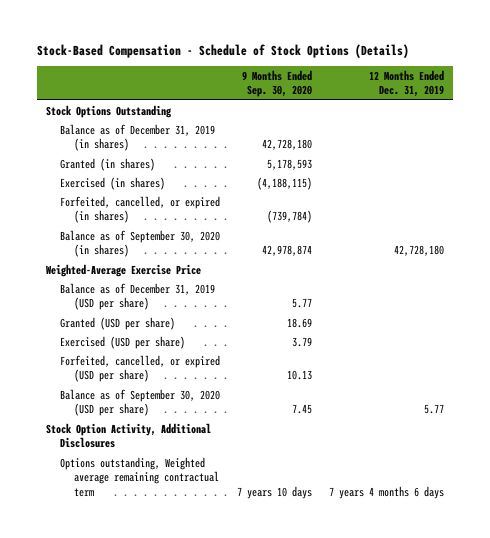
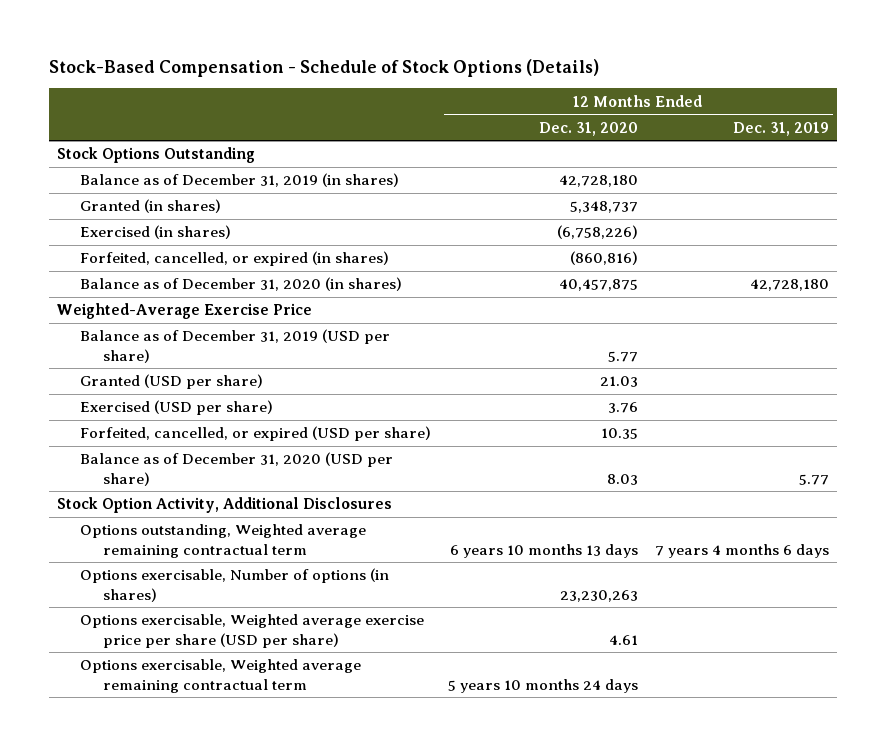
[242,69,313,98] 9 Months Ended Sep. 30, 2020 -> none
none -> [538,121,638,136] Dec. 31, 2020
[59,229,220,258] Balance as of September 30, 2020 (in shares) -> [80,277,403,292] Balance as of December 31, 2020 (in shares)
[59,388,220,417] Balance as of September 30, 2020 (USD per share) -> [80,452,394,486] Balance as of December 31, 2020 (USD per share)
none -> [80,568,390,602] Options exercisable, Number of options (in shares)
none -> [80,614,425,648] Options exercisable, Weighted average exercise price per share (USD per share)
none -> [80,659,362,693] Options exercisable, Weighted average remaining contractual term

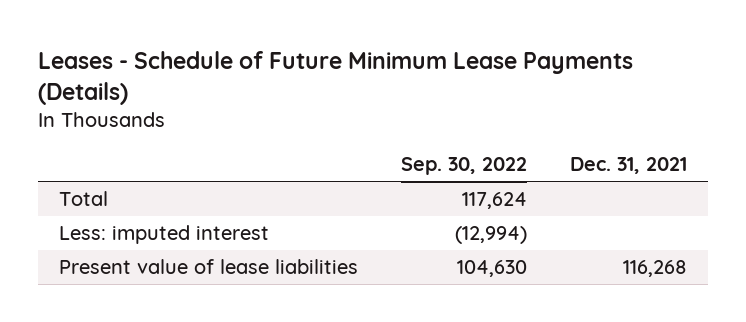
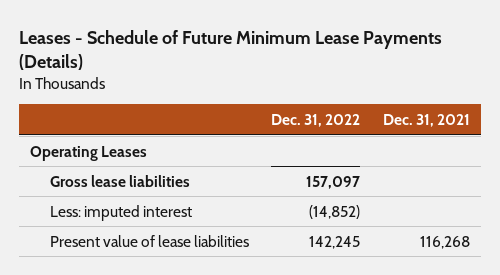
[400,157,527,176] Sep. 30, 2022 -> none
none -> [271,114,361,128] Dec. 31, 2022
none -> [30,145,148,161] Operating Leases
[59,190,109,206] Total -> [50,174,191,187] Gross lease liabilities

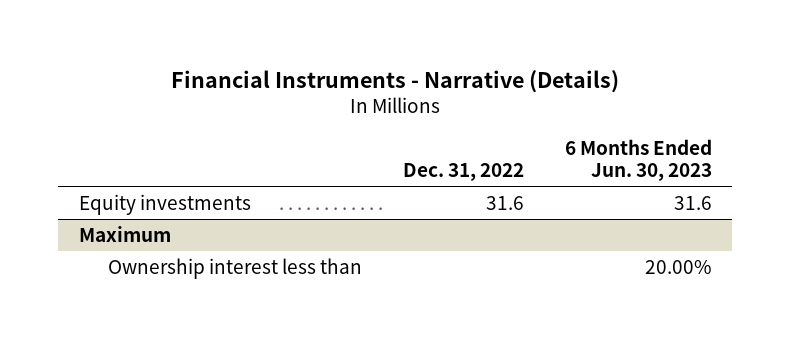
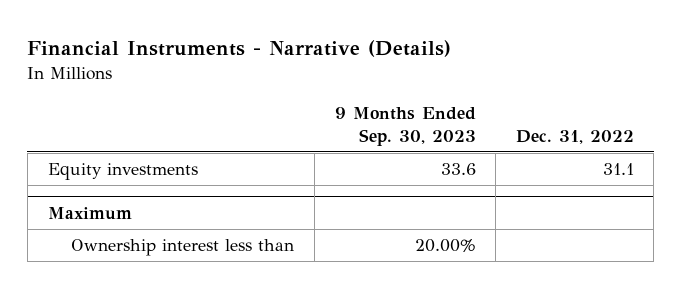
[564,138,712,182] 6 Months Ended Jun. 30, 2023 -> none
none -> [334,106,476,146] 9 Months Ended Sep. 30, 2023
[485,195,524,210] 31.6 -> [602,163,634,176] 31.1

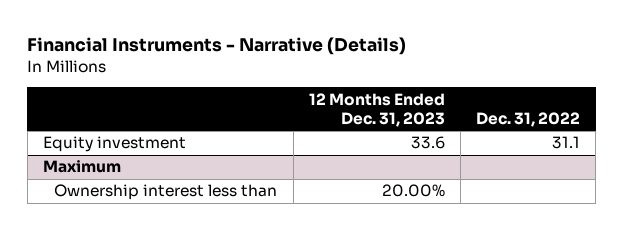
[334,106,476,146] 9 Months Ended Sep. 30, 2023 -> none
none -> [308,92,445,127] 12 Months Ended Dec. 31, 2023
[47,163,198,181] Equity investments -> [43,136,187,153] Equity investment

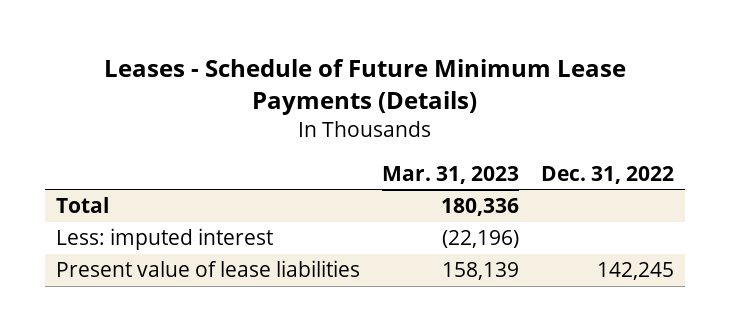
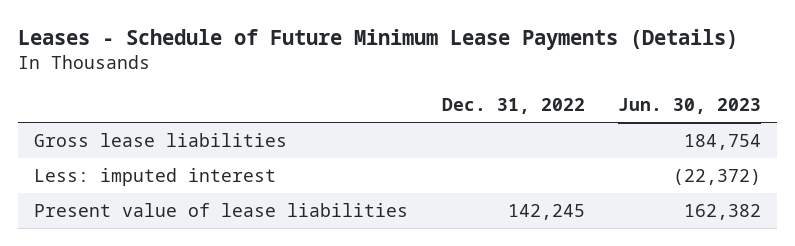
[381,165,519,184] Mar. 31, 2023 -> none
none -> [617,98,761,115] Jun. 30, 2023
[55,197,109,214] Total -> [34,133,288,148] Gross lease liabilities

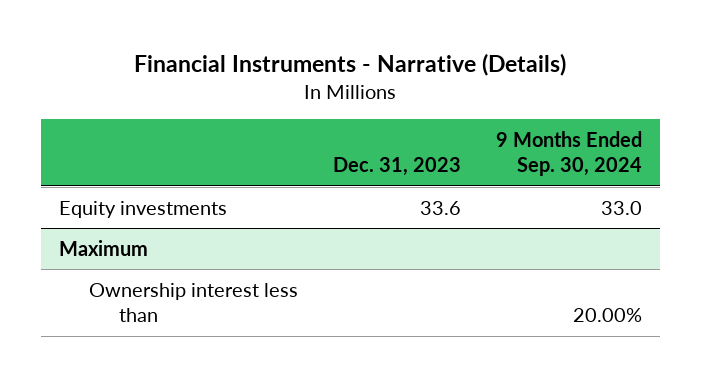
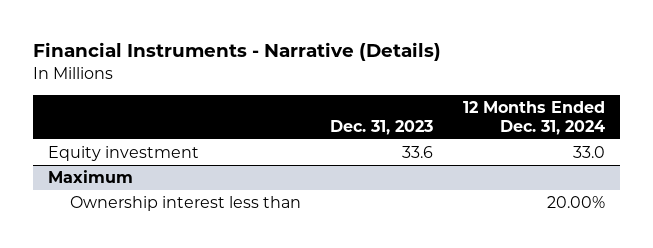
[496,130,643,177] 9 Months Ended Sep. 30, 2024 -> none
none -> [463,100,606,135] 12 Months Ended Dec. 31, 2024
[58,200,227,218] Equity investments -> [47,146,199,162] Equity investment

